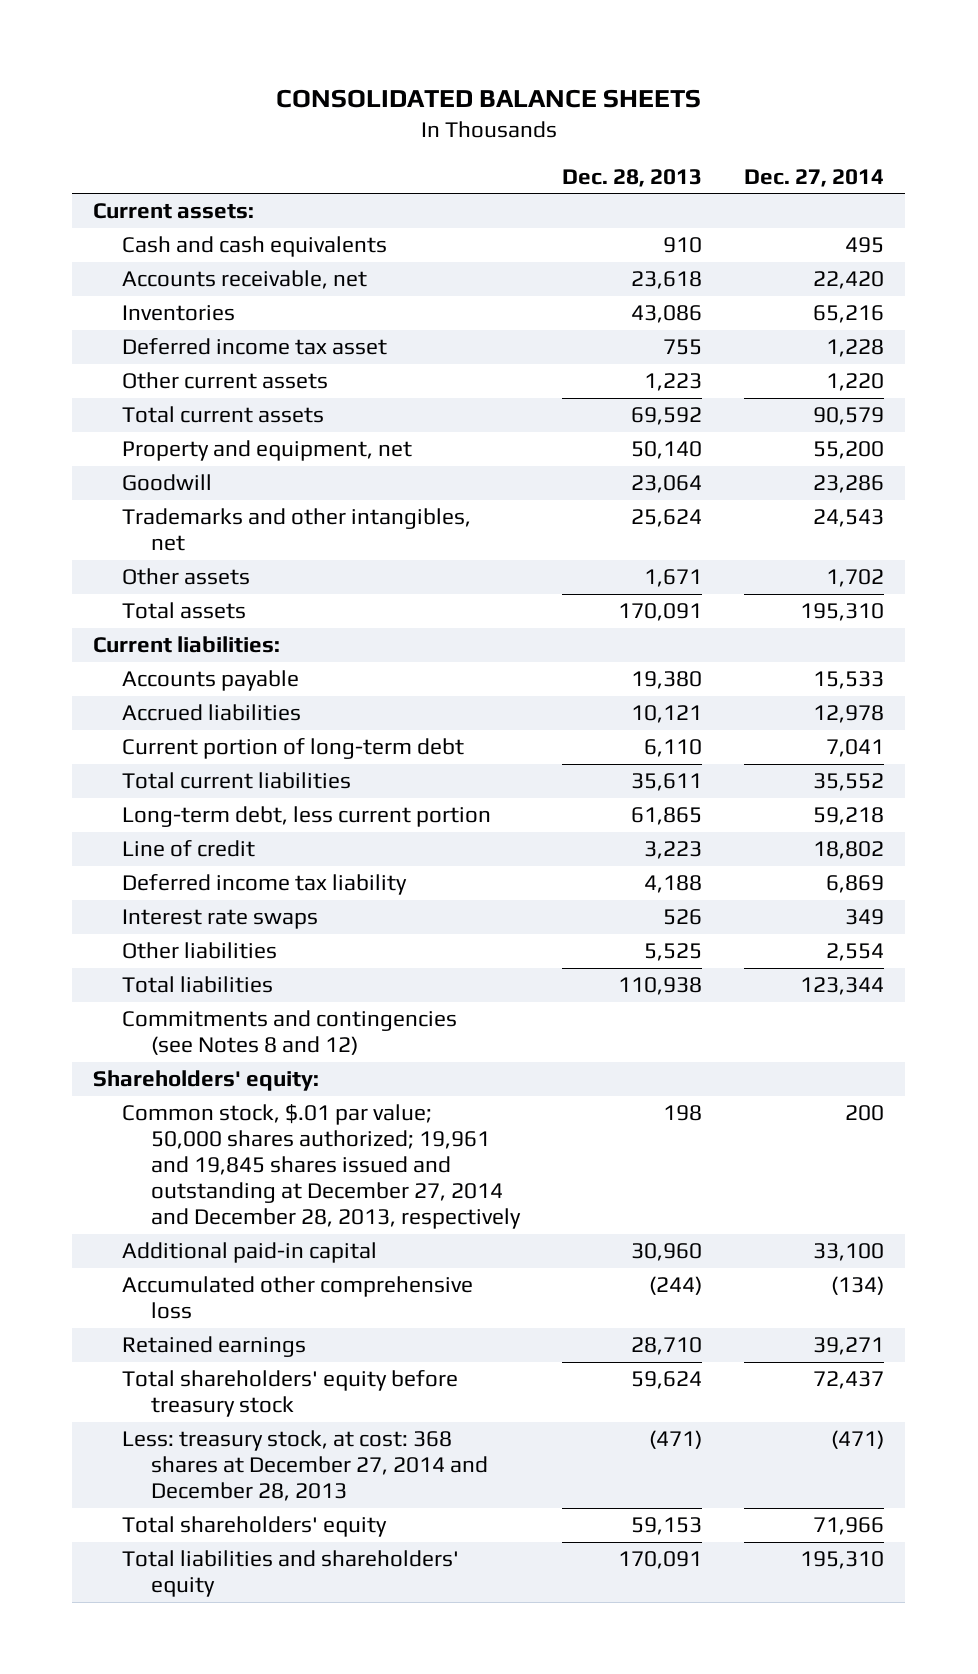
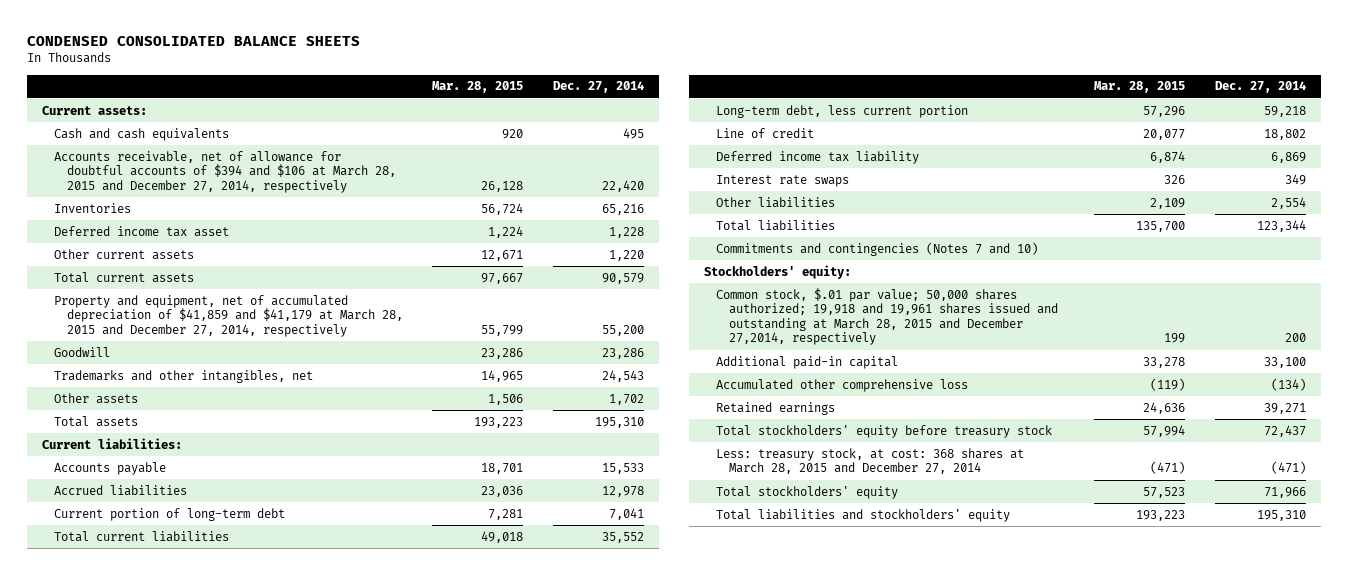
[275,89,701,109] CONSOLIDATED BALANCE SHEETS -> [27,36,361,47] CONDENSED CONSOLIDATED BALANCE SHEETS
[562,169,703,188] Dec. 28, 2013 -> none
none -> [432,81,524,94] Mar. 28, 2015
[122,270,368,290] Accounts receivable, net -> [54,150,396,193] Accounts receivable, net of allowance for doubtful accounts of $394 and $106 at March 28, 2015 and December 27, 2014, respectively
[122,440,413,462] Property and equipment, net -> [54,294,403,337] Property and equipment, net of accumulated depreciation of $41,859 and $41,179 at March 28, 2015 and December 27, 2014, respectively
[122,1010,458,1056] Commitments and contingencies (see Notes 8 and 12) -> [716,241,1039,256] Commitments and contingencies (Notes 7 and 10)
[93,1070,320,1092] Shareholders' equity: -> [704,264,852,279] Stockholders' equity:
[122,1104,522,1230] Common stock, $.01 par value; 50,000 shares authorized; 19,961 and 19,845 shares issued and outstanding at December 27, 2014 and December 28, 2013, respectively -> [716,287,1058,346] Common stock, $.01 par value; 50,000 shares authorized; 19,918 and 19,961 shares issued and outstanding at March 28, 2015 and December 27,2014, respectively
[122,1370,459,1418] Total shareholders' equity before treasury stock -> [716,424,1053,438] Total stockholders' equity before treasury stock
[122,1430,489,1502] Less: treasury stock, at cost: 368 shares at December 27, 2014 and December 28, 2013 -> [716,447,1025,475] Less: treasury stock, at cost: 368 shares at March 28, 2015 and December 27, 2014
[122,1516,388,1538] Total shareholders' equity -> [716,485,899,499] Total stockholders' equity
[122,1550,460,1598] Total liabilities and shareholders' equity -> [716,508,1011,522] Total liabilities and stockholders' equity

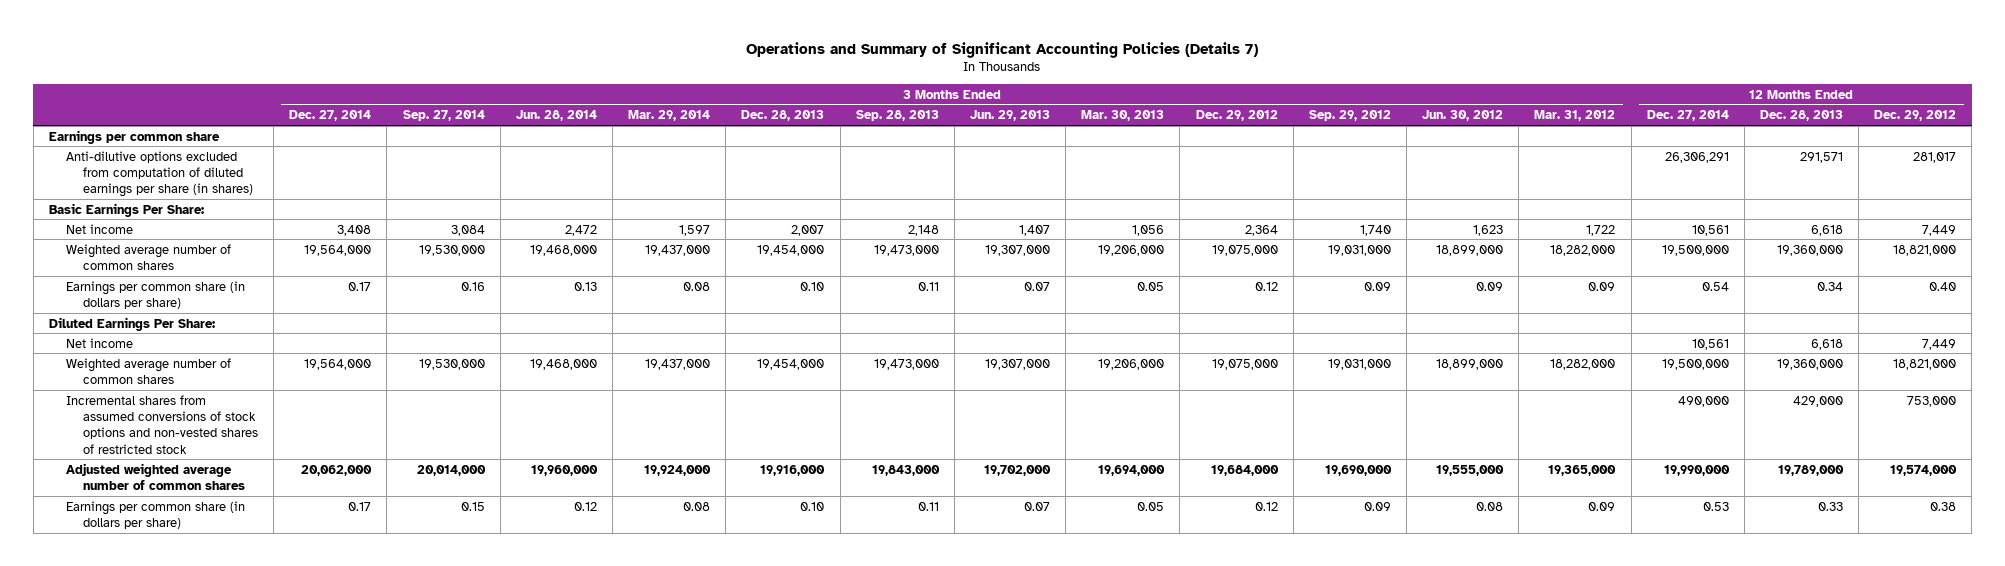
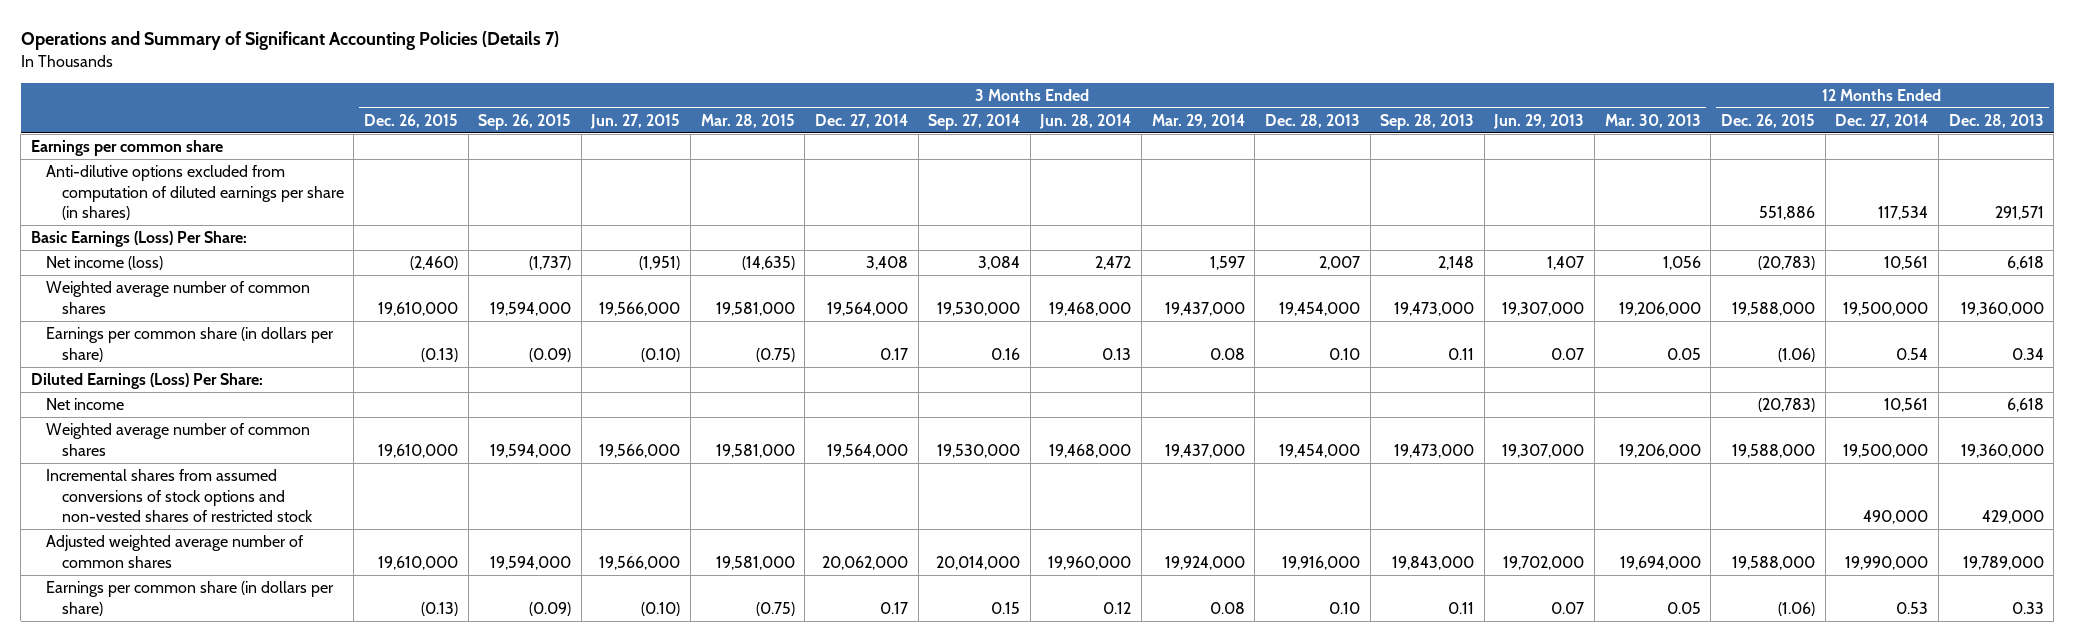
[1195,110,1278,122] Dec. 29, 2012 -> none
[1308,110,1391,122] Sep. 29, 2012 -> none
[1422,110,1504,122] Jun. 30, 2012 -> none
[1534,110,1616,122] Mar. 31, 2012 -> none
[1874,110,1957,122] Dec. 29, 2012 -> none
none -> [363,113,458,128] Dec. 26, 2015
none -> [478,113,572,130] Sep. 26, 2015
none -> [590,113,681,129] Jun. 27, 2015
none -> [700,113,795,128] Mar. 28, 2015
none -> [1721,113,1816,128] Dec. 26, 2015
[1664,151,1729,163] 26,306,291 -> [1878,206,1929,221] 117,534
[48,202,204,217] Basic Earnings Per Share: -> [30,231,247,248] Basic Earnings (Loss) Per Share:
[65,223,133,234] Net income -> [46,256,164,271] Net income (loss)
[48,316,215,331] Diluted Earnings Per Share: -> [30,373,263,390] Diluted Earnings (Loss) Per Share:

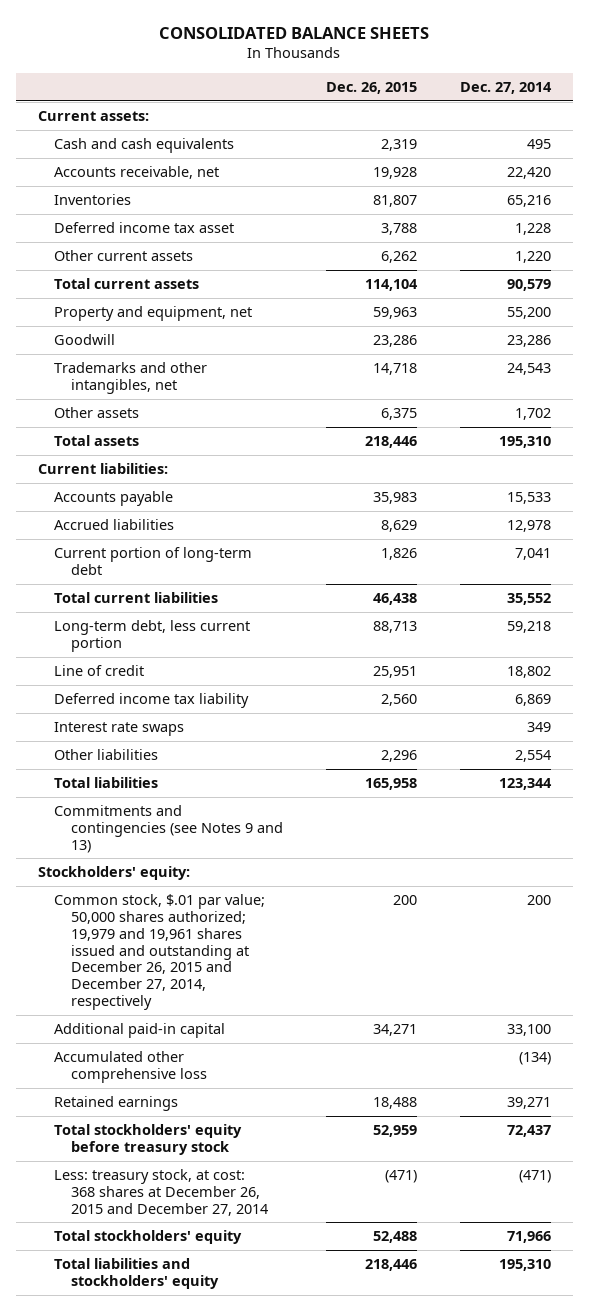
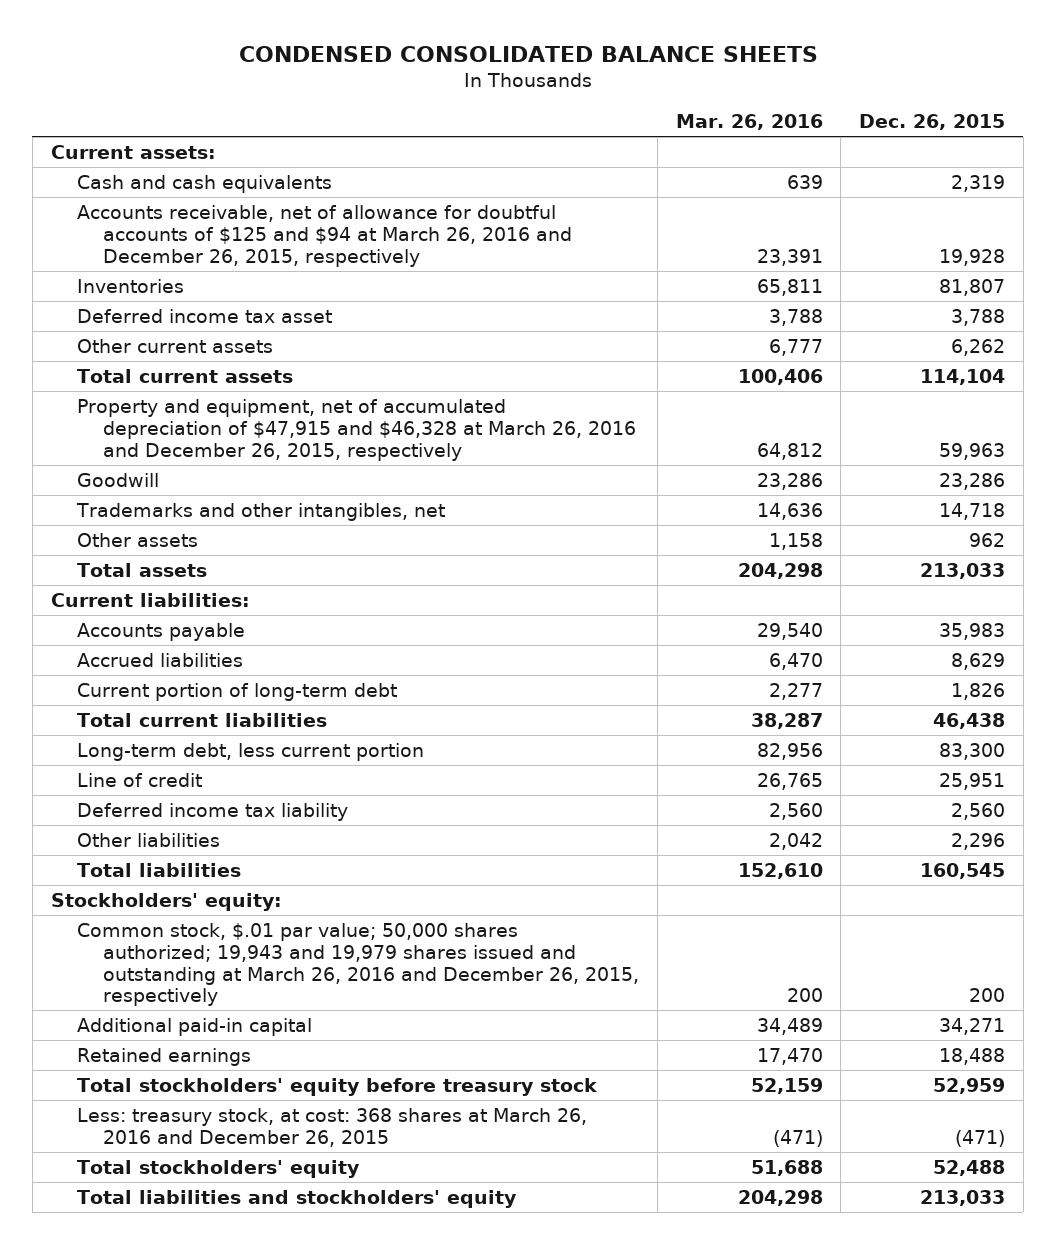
[159,26,430,39] CONSOLIDATED BALANCE SHEETS -> [238,45,818,62] CONDENSED CONSOLIDATED BALANCE SHEETS
[460,82,553,95] Dec. 27, 2014 -> none
none -> [675,113,823,130] Mar. 26, 2016
[54,166,220,180] Accounts receivable, net -> [76,204,573,267] Accounts receivable, net of allowance for doubtful accounts of $125 and $94 at March 26, 2016 and December 26, 2015, respectively
[54,306,253,322] Property and equipment, net -> [76,398,637,461] Property and equipment, net of accumulated depreciation of $47,915 and $46,328 at March 26, 2016 and December 26, 2015, respectively
[380,408,417,421] 6,375 -> [969,532,1006,547] 962
[364,436,417,449] 218,446 -> [920,562,1006,579] 213,033
[372,621,417,634] 88,713 -> [939,742,1006,760] 83,300
[54,722,185,737] Interest rate swaps -> none
[54,805,283,853] Commitments and contingencies (see Notes 9 and 13) -> none
[364,778,417,791] 165,958 -> [920,862,1006,879] 160,545
[54,894,266,1010] Common stock, $.01 par value; 50,000 shares authorized; 19,979 and 19,961 shares issued and outstanding at December 26, 2015 and December 27, 2014, respectively -> [76,922,640,1007] Common stock, $.01 par value; 50,000 shares authorized; 19,943 and 19,979 shares issued and outstanding at March 26, 2016 and December 26, 2015, respectively
[54,1051,207,1083] Accumulated other comprehensive loss -> none
[54,1169,268,1216] Less: treasury stock, at cost: 368 shares at December 26, 2015 and December 27, 2014 -> [76,1107,587,1147] Less: treasury stock, at cost: 368 shares at March 26, 2016 and December 26, 2015
[364,1259,417,1272] 218,446 -> [920,1189,1006,1206] 213,033

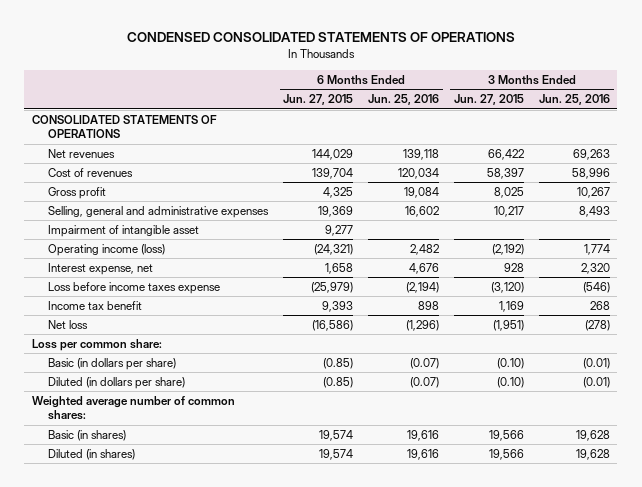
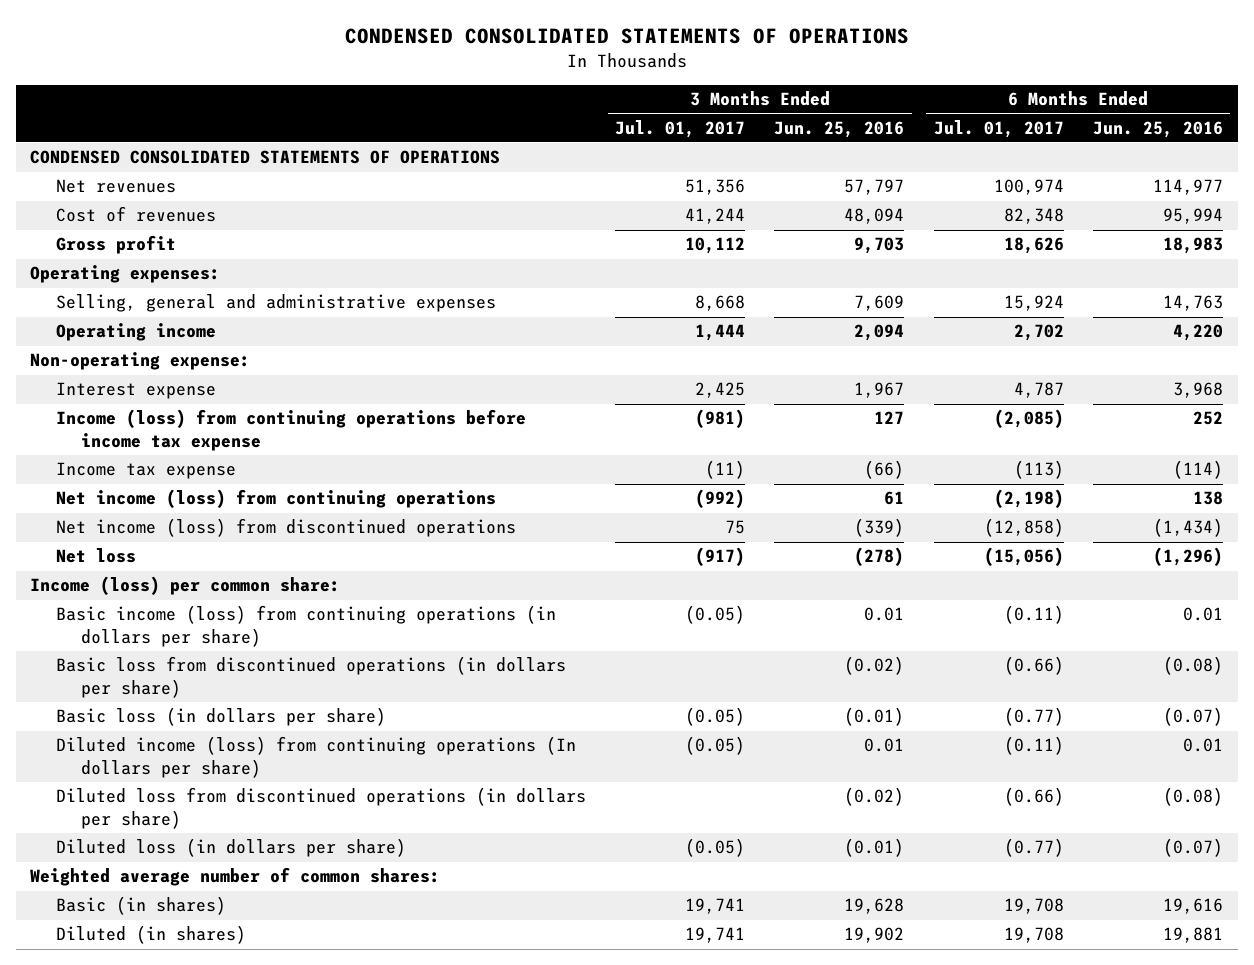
[283,94,354,106] Jun. 27, 2015 -> none
[454,94,525,106] Jun. 27, 2015 -> none
none -> [615,119,746,138] Jul. 01, 2017
none -> [933,119,1064,138] Jul. 01, 2017
[48,224,200,237] Impairment of intangible asset -> none
[31,114,217,139] CONSOLIDATED STATEMENTS OF OPERATIONS -> [30,150,501,165] CONDENSED CONSOLIDATED STATEMENTS OF OPERATIONS
[403,148,440,160] 139,118 -> [1153,179,1224,196] 114,977
[572,148,610,160] 69,263 -> [844,179,905,196] 57,797
[398,167,440,179] 120,034 -> [1163,208,1224,225] 95,994
[571,167,610,179] 58,996 -> [844,208,905,225] 48,094
[404,186,440,198] 19,084 -> [1163,237,1224,255] 18,983
[576,186,610,198] 10,267 -> [854,237,905,255] 9,703
none -> [30,265,221,284] Operating expenses:
[405,205,440,217] 16,602 -> [1163,295,1224,312] 14,763
[578,205,610,217] 8,493 -> [854,295,905,312] 7,609
[48,243,166,256] Operating income (loss) -> [55,323,216,342] Operating income
[410,243,440,255] 2,482 -> [1173,324,1224,342] 4,220
[583,243,610,255] 1,774 -> [854,324,905,342] 2,094
none -> [30,352,251,371] Non-operating expense:
[48,262,154,275] Interest expense, net -> [55,382,216,400] Interest expense
[409,262,440,274] 4,676 -> [1173,382,1224,399] 3,968
[580,262,610,274] 2,320 -> [854,382,905,399] 1,967
[48,281,221,294] Loss before income taxes expense -> [55,409,526,452] Income (loss) from continuing operations before income tax expense
[406,281,440,293] (2,194) -> [1193,411,1224,426] 252
[582,281,610,293] (546) -> [874,411,905,425] 127
[48,300,143,310] Income tax benefit -> [55,462,236,480] Income tax expense
[418,300,440,310] 898 -> [1173,460,1224,480] (114)
[589,300,610,310] 268 -> [864,460,905,480] (66)
none -> [55,489,496,509] Net income (loss) from continuing operations
none -> [55,518,516,538] Net income (loss) from discontinued operations
[31,338,162,351] Loss per common share: -> [30,576,341,596] Income (loss) per common share:
none -> [55,605,556,648] Basic income (loss) from continuing operations (in dollars per share)
none -> [55,656,566,699] Basic loss from discontinued operations (in dollars per share)
[48,357,177,370] Basic (in dollars per share) -> [55,707,386,727] Basic loss (in dollars per share)
none -> [55,736,576,779] Diluted income (loss) from continuing operations (In dollars per share)
none -> [55,787,586,830] Diluted loss from discontinued operations (in dollars per share)
[48,376,186,389] Diluted (in dollars per share) -> [55,838,406,858] Diluted loss (in dollars per share)
[407,448,440,460] 19,616 -> [1163,927,1224,944] 19,881
[575,448,610,460] 19,628 -> [844,927,905,944] 19,902

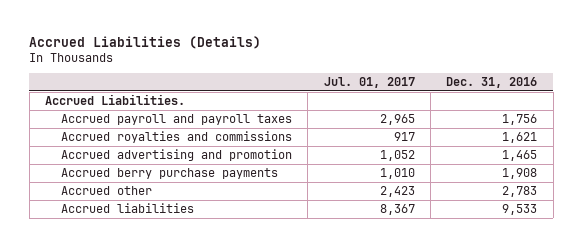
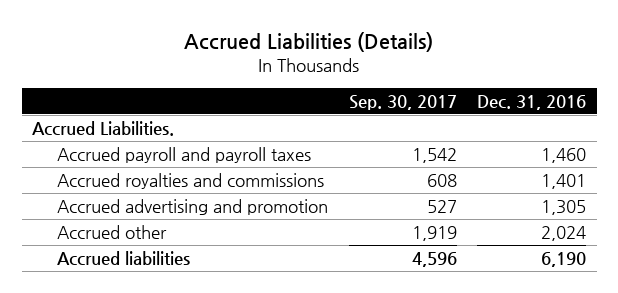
[323,77,415,89] Jul. 01, 2017 -> none
none -> [348,94,457,110] Sep. 30, 2017
[60,167,278,179] Accrued berry purchase payments -> none
[502,113,538,125] 1,756 -> [541,147,587,163] 1,460
[502,131,538,143] 1,621 -> [541,173,587,189] 1,401
[502,149,538,161] 1,465 -> [541,199,587,215] 1,305
[502,185,538,197] 2,783 -> [541,225,587,241] 2,024
[502,203,538,215] 9,533 -> [541,251,587,267] 6,190

